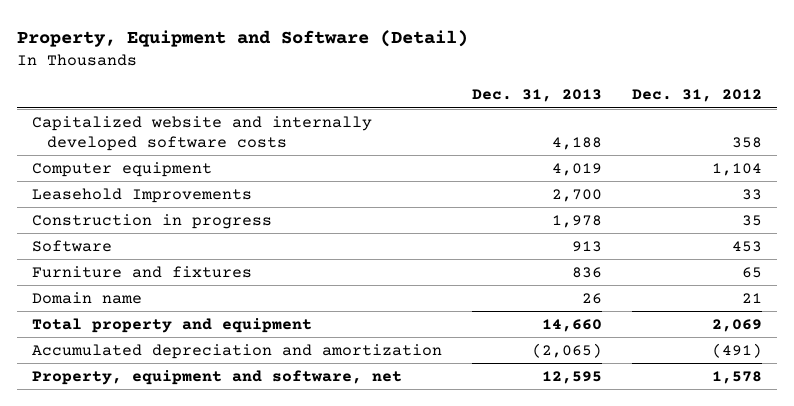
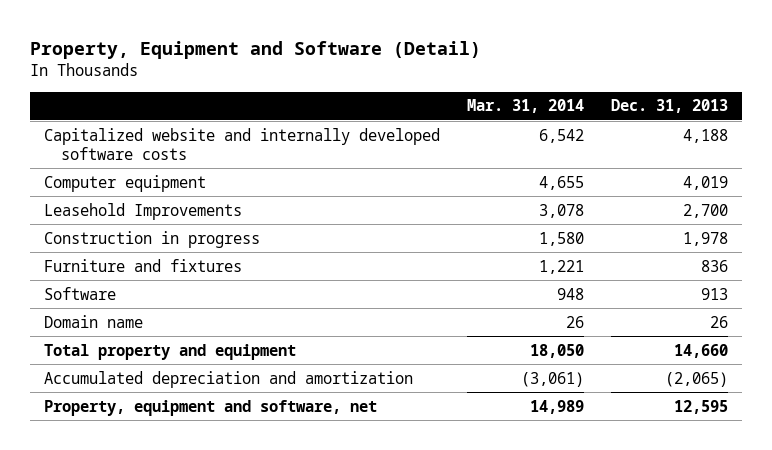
[631,89,762,103] Dec. 31, 2012 -> none
none -> [467,99,585,114] Mar. 31, 2014
[32,239,113,252] Software -> [43,286,116,300] Software

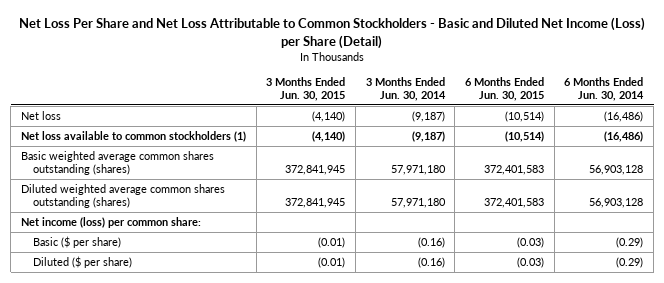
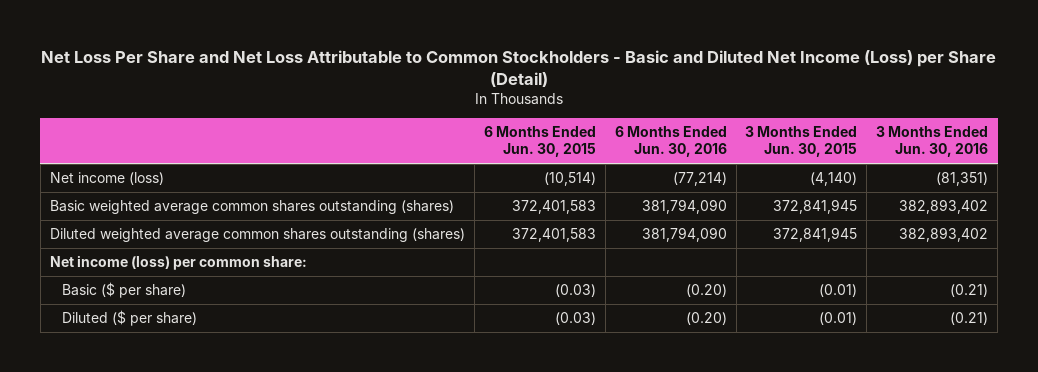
[365,76,446,101] 3 Months Ended Jun. 30, 2014 -> none
[564,76,645,101] 6 Months Ended Jun. 30, 2014 -> none
none -> [614,126,727,158] 6 Months Ended Jun. 30, 2016
none -> [876,126,989,158] 3 Months Ended Jun. 30, 2016
[21,130,247,142] Net loss available to common stockholders (1) -> none
[21,110,62,120] Net loss -> [49,172,164,186] Net income (loss)

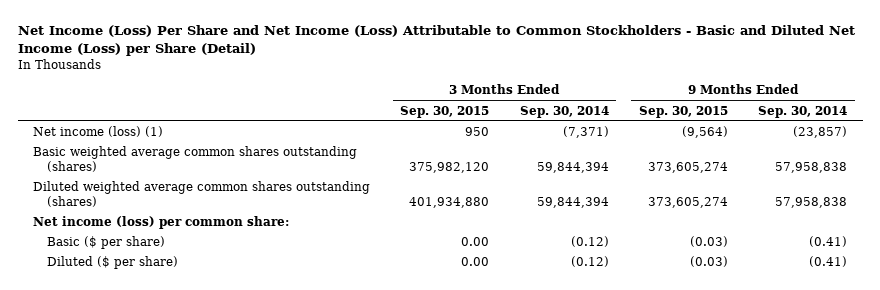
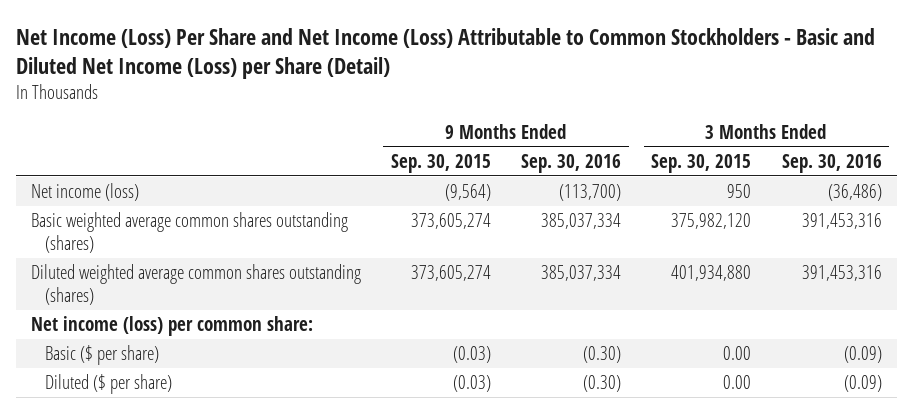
[519,105,609,118] Sep. 30, 2014 -> none
[758,105,848,118] Sep. 30, 2014 -> none
none -> [521,153,622,173] Sep. 30, 2016
none -> [781,153,882,173] Sep. 30, 2016
[32,126,163,138] Net income (loss) (1) -> [30,183,139,202] Net income (loss)

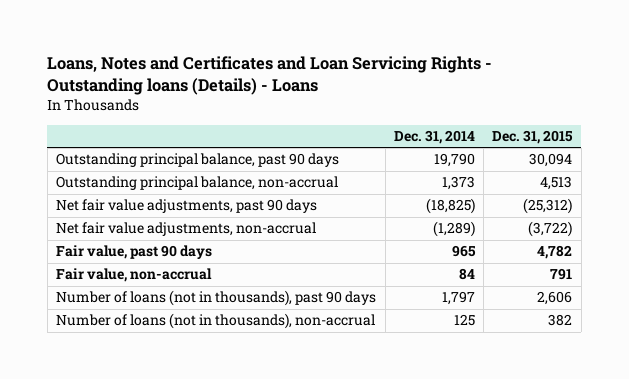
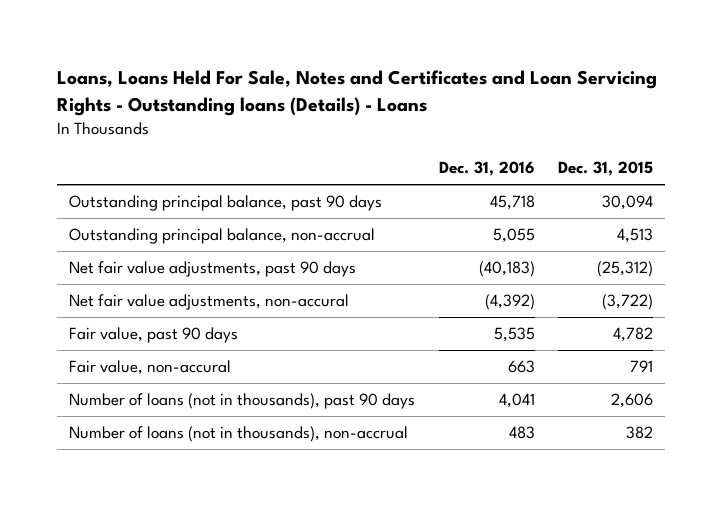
[47,56,493,96] Loans, Notes and Certificates and Loan Servicing Rights - Outstanding loans (Details) - Loans -> [57,70,658,116] Loans, Loans Held For Sale, Notes and Certificates and Loan Servicing Rights - Outstanding loans (Details) - Loans
[393,130,475,145] Dec. 31, 2014 -> none
none -> [438,161,535,177] Dec. 31, 2016
[56,222,317,237] Net fair value adjustments, non-accrual -> [69,294,350,311] Net fair value adjustments, non-accural
[56,268,213,283] Fair value, non-accrual -> [69,360,232,376] Fair value, non-accural

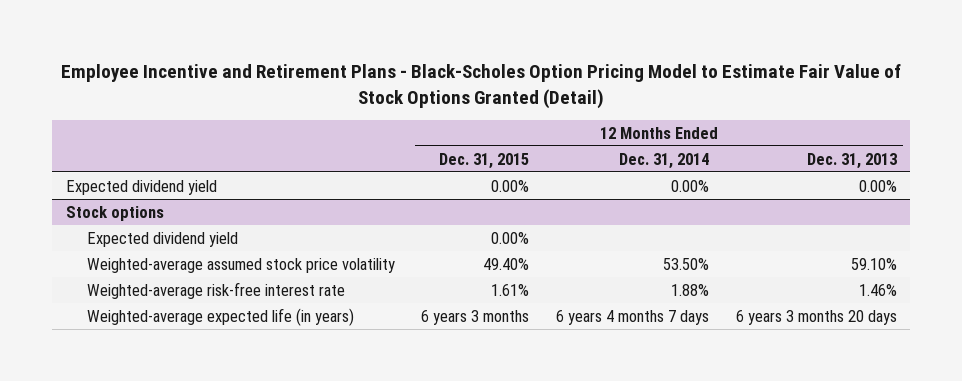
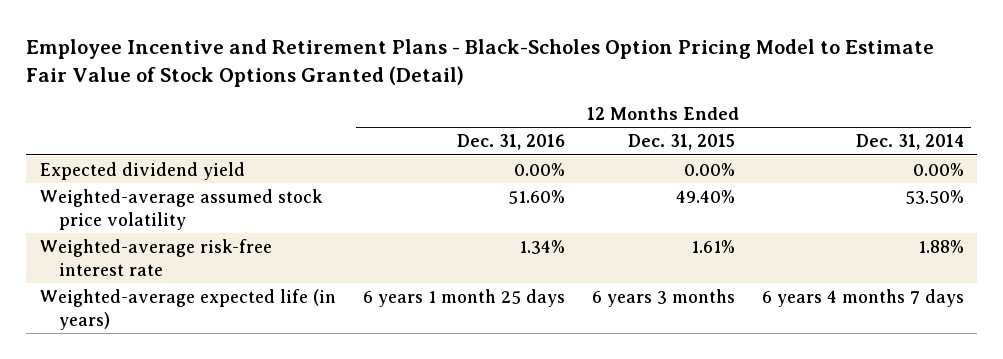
[806,152,897,169] Dec. 31, 2013 -> none
none -> [456,134,565,151] Dec. 31, 2016
[65,205,164,221] Stock options -> none
[86,231,238,247] Expected dividend yield -> none

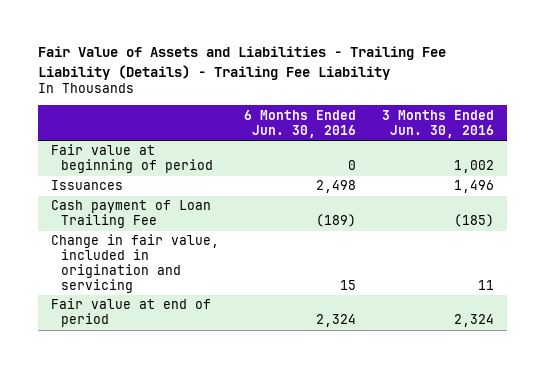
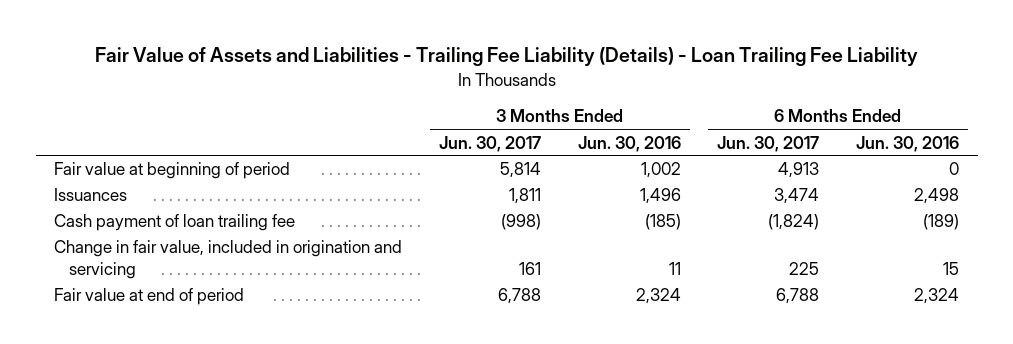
[38,46,447,80] Fair Value of Assets and Liabilities - Trailing Fee Liability (Details) - Trailing Fee Liability -> [94,47,918,67] Fair Value of Assets and Liabilities - Trailing Fee Liability (Details) - Loan Trailing Fee Liability
none -> [438,135,541,152] Jun. 30, 2017
none -> [717,135,820,152] Jun. 30, 2017
[50,200,211,229] Cash payment of Loan Trailing Fee -> [54,214,296,232] Cash payment of loan trailing fee

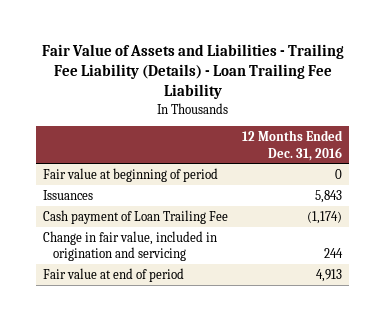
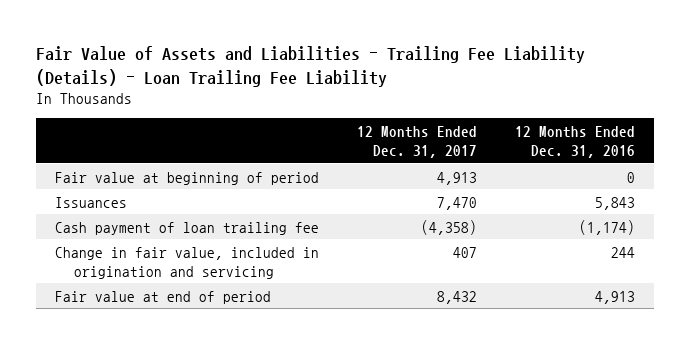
none -> [356,125,477,158] 12 Months Ended Dec. 31, 2017
[43,209,229,224] Cash payment of Loan Trailing Fee -> [54,221,319,235] Cash payment of loan trailing fee

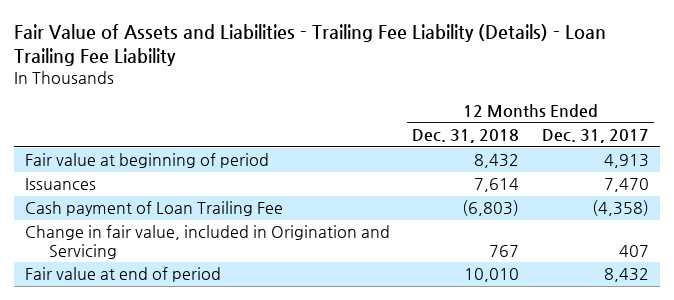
[514,125,635,158] 12 Months Ended Dec. 31, 2016 -> none
none -> [412,129,520,144] Dec. 31, 2018
[54,221,319,235] Cash payment of loan trailing fee -> [25,201,284,217] Cash payment of Loan Trailing Fee
[54,246,319,279] Change in fair value, included in origination and servicing -> [25,225,391,259] Change in fair value, included in Origination and Servicing

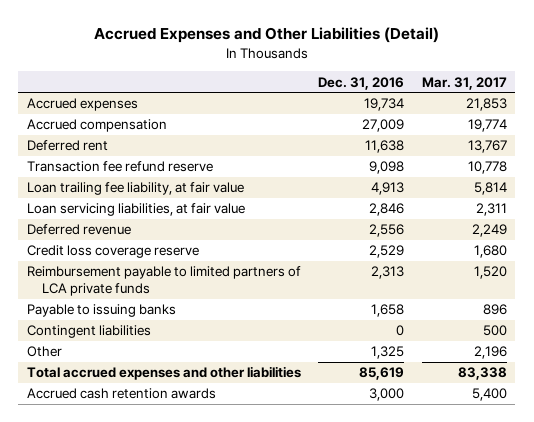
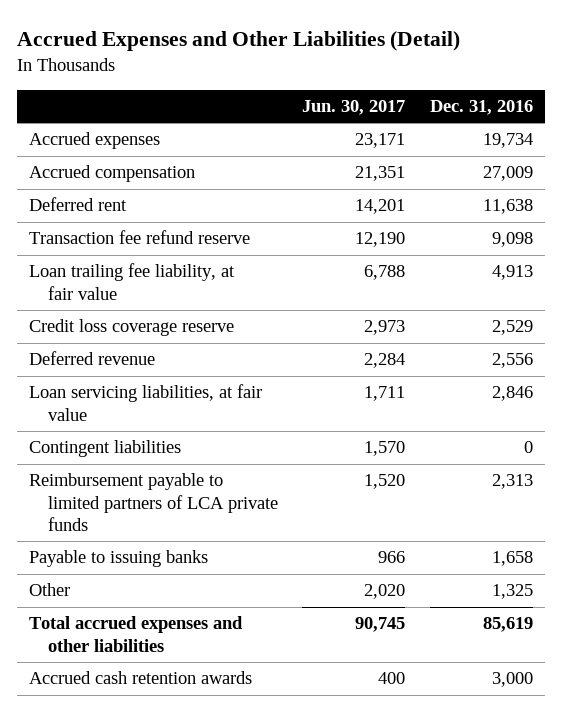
[421,76,507,90] Mar. 31, 2017 -> none
none -> [302,100,406,116] Jun. 30, 2017
[26,224,131,236] Deferred revenue -> [28,351,155,366] Deferred revenue
[26,203,245,217] Loan servicing liabilities, at fair value -> [28,384,262,421] Loan servicing liabilities, at fair value
[26,325,151,339] Contingent liabilities -> [28,440,181,458] Contingent liabilities

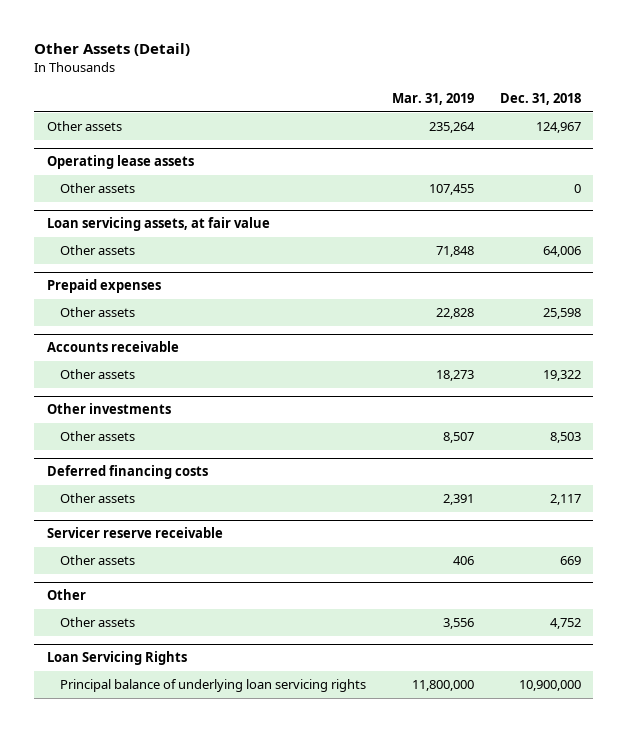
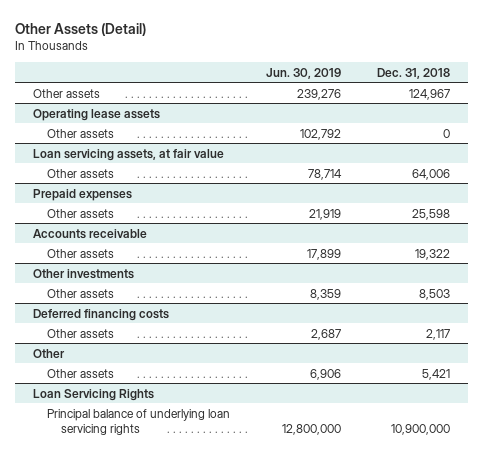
[392,93,475,106] Mar. 31, 2019 -> none
none -> [266,67,342,79] Jun. 30, 2019
[47,527,224,539] Servicer reserve receivable -> none
[60,555,136,566] Other assets -> none
[549,618,581,630] 4,752 -> [421,368,450,380] 5,421

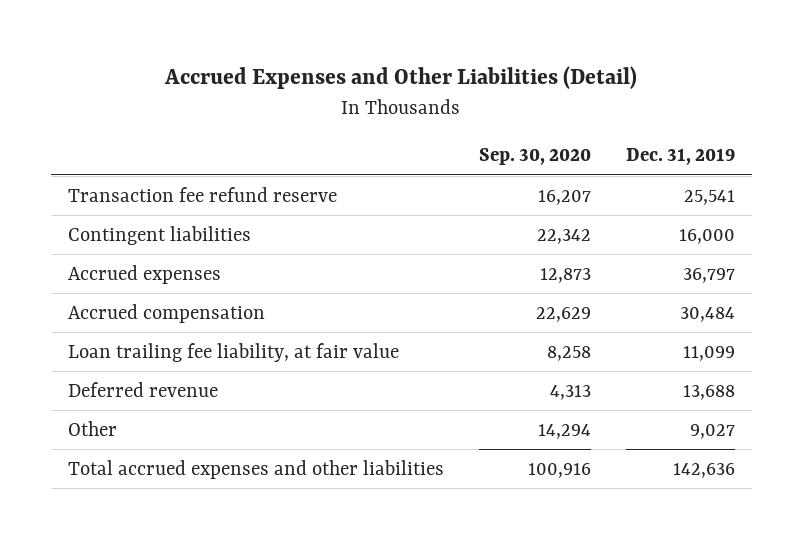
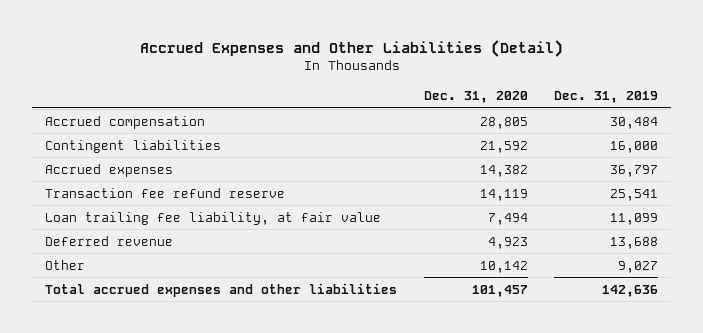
[478,148,591,166] Sep. 30, 2020 -> none
none -> [423,91,528,104] Dec. 31, 2020
[67,303,265,323] Accrued compensation -> [45,115,206,129] Accrued compensation
[67,186,337,202] Transaction fee refund reserve -> [45,187,286,198] Transaction fee refund reserve

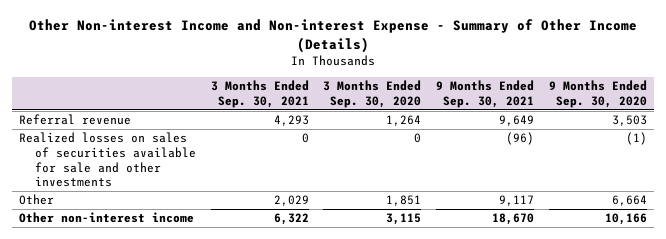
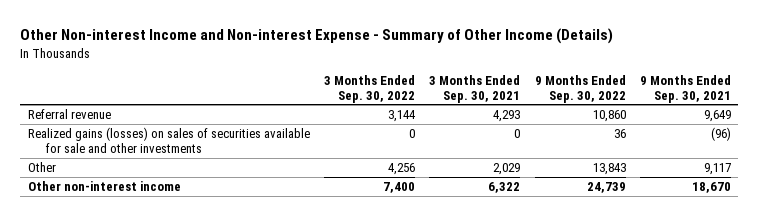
[323,80,422,108] 3 Months Ended Sep. 30, 2020 -> none
[548,80,647,108] 9 Months Ended Sep. 30, 2020 -> none
none -> [323,74,415,103] 3 Months Ended Sep. 30, 2022
none -> [534,74,626,103] 9 Months Ended Sep. 30, 2022
[19,132,197,188] Realized losses on sales of securities available for sale and other investments -> [27,126,310,153] Realized gains (losses) on sales of securities available for sale and other investments

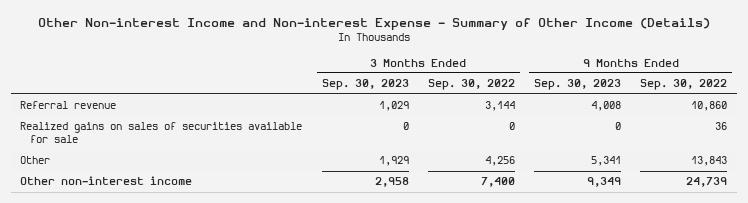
[429,74,521,103] 3 Months Ended Sep. 30, 2021 -> none
[639,74,731,103] 9 Months Ended Sep. 30, 2021 -> none
none -> [321,79,409,91] Sep. 30, 2023
none -> [534,79,622,91] Sep. 30, 2023
[27,126,310,153] Realized gains (losses) on sales of securities available for sale and other investments -> [20,122,303,144] Realized gains on sales of securities available for sale

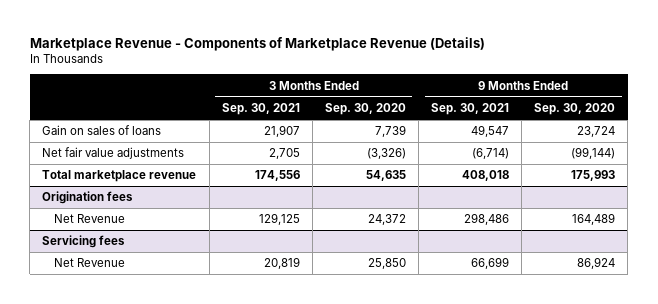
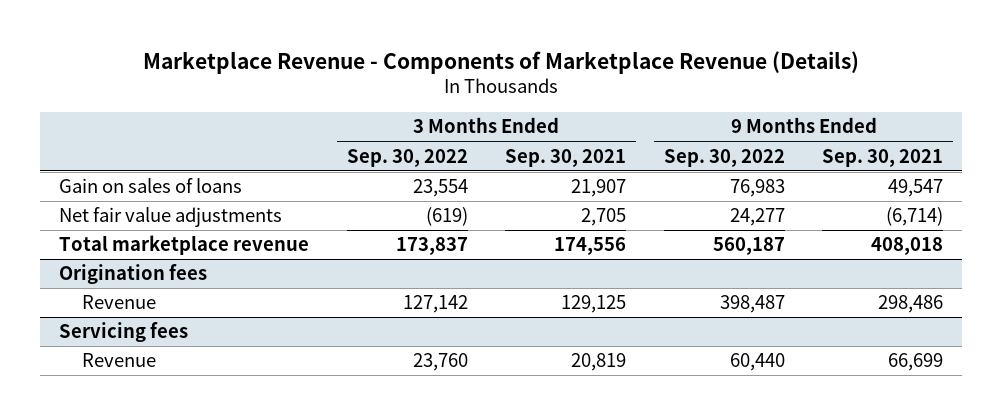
[324,103,406,116] Sep. 30, 2020 -> none
[534,103,616,116] Sep. 30, 2020 -> none
none -> [346,148,468,167] Sep. 30, 2022
none -> [663,148,785,167] Sep. 30, 2022
[53,214,125,224] Net Revenue -> [82,295,157,310] Revenue
[53,258,125,268] Net Revenue -> [82,353,157,368] Revenue

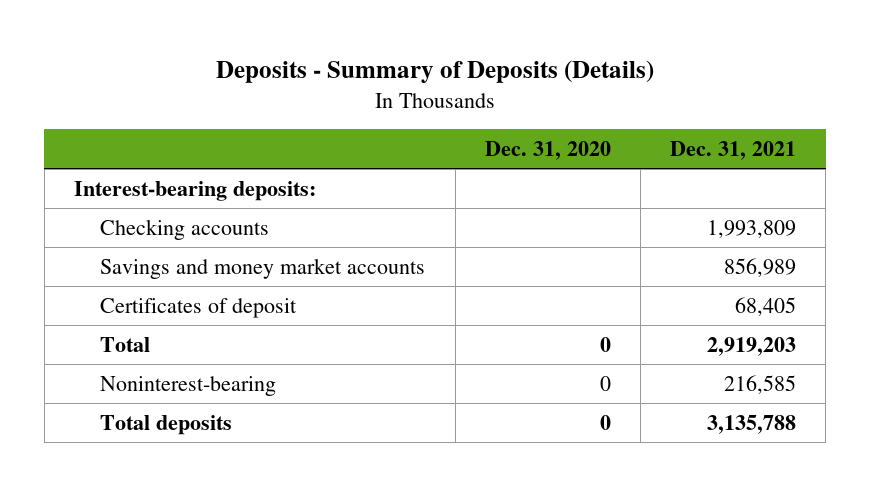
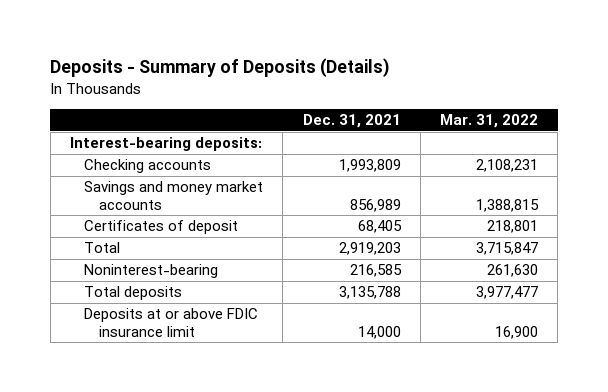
[484,140,611,160] Dec. 31, 2020 -> none
none -> [440,113,539,128] Mar. 31, 2022
none -> [84,308,259,337] Deposits at or above FDIC insurance limit

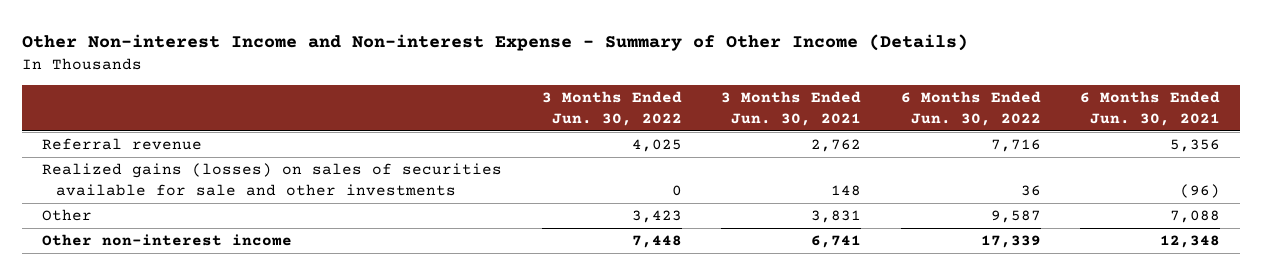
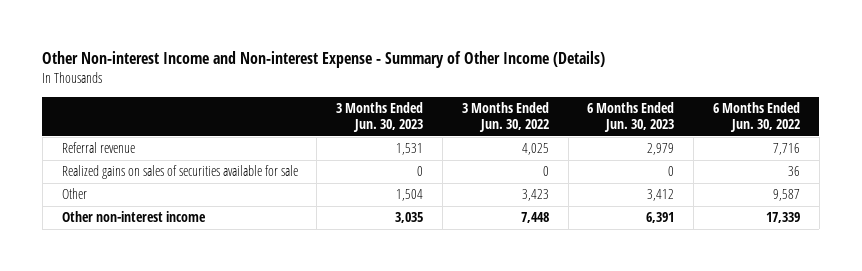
[721,91,862,126] 3 Months Ended Jun. 30, 2021 -> none
[1080,91,1221,126] 6 Months Ended Jun. 30, 2021 -> none
none -> [336,102,424,133] 3 Months Ended Jun. 30, 2023
none -> [587,102,675,133] 6 Months Ended Jun. 30, 2023
[42,163,503,196] Realized gains (losses) on sales of securities available for sale and other investments -> [61,165,298,180] Realized gains on sales of securities available for sale

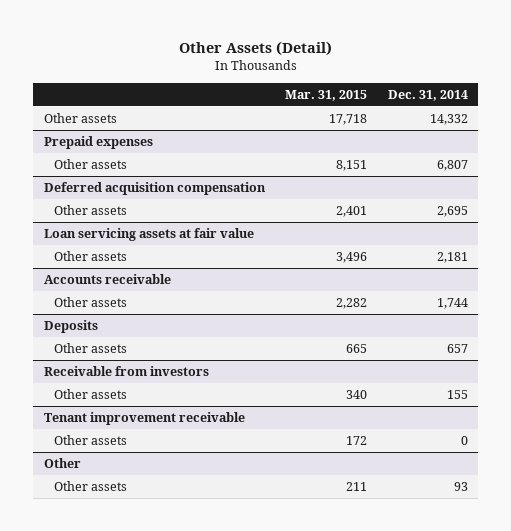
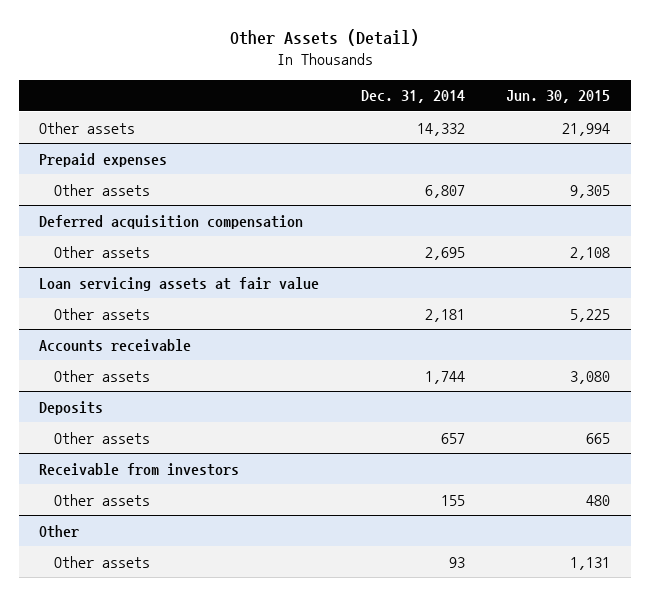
[285,89,368,101] Mar. 31, 2015 -> none
none -> [506,90,611,104] Jun. 30, 2015
[43,412,245,426] Tenant improvement receivable -> none
[54,435,128,446] Other assets -> none

